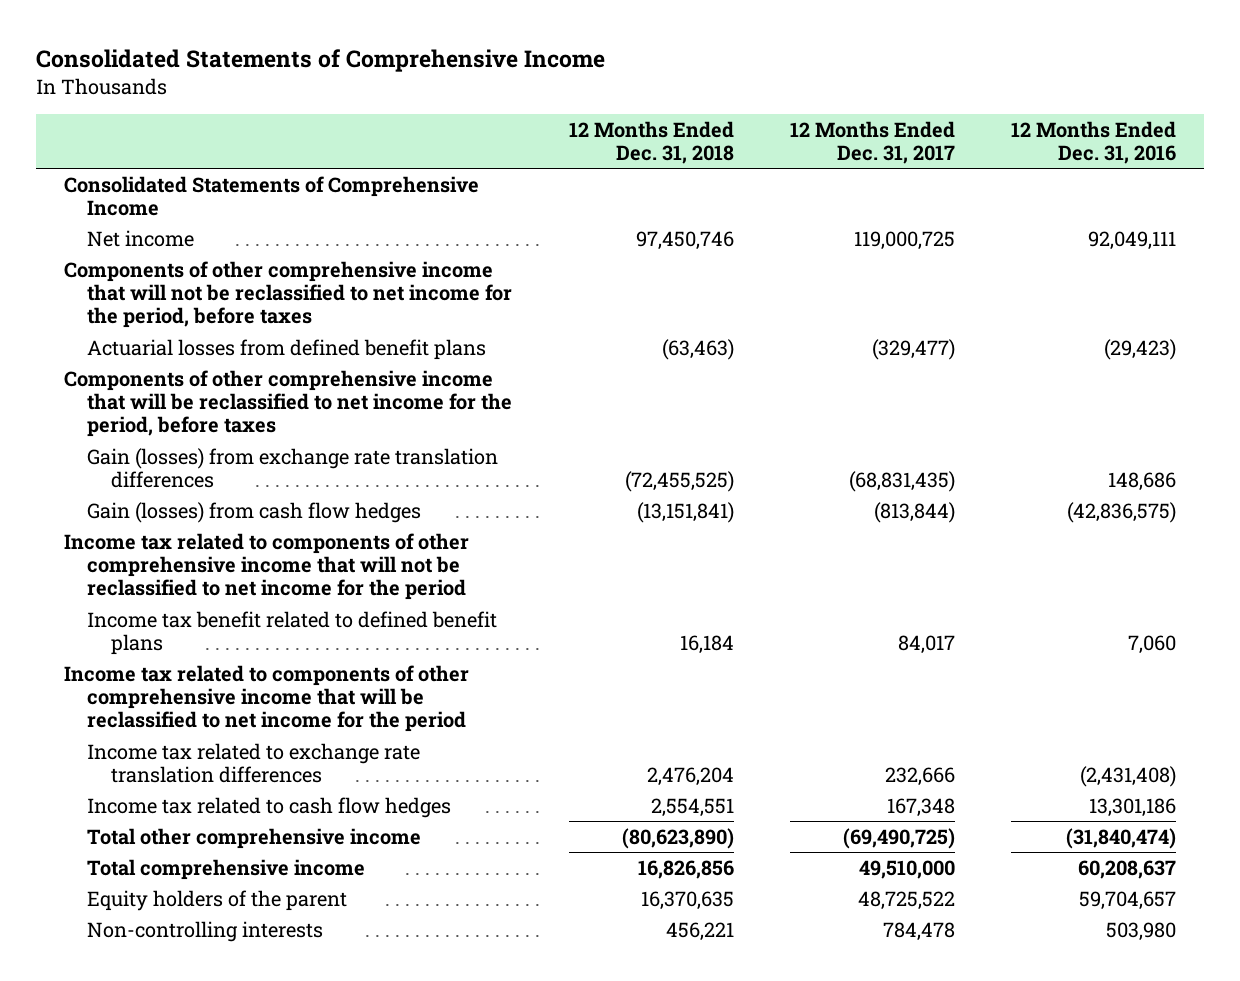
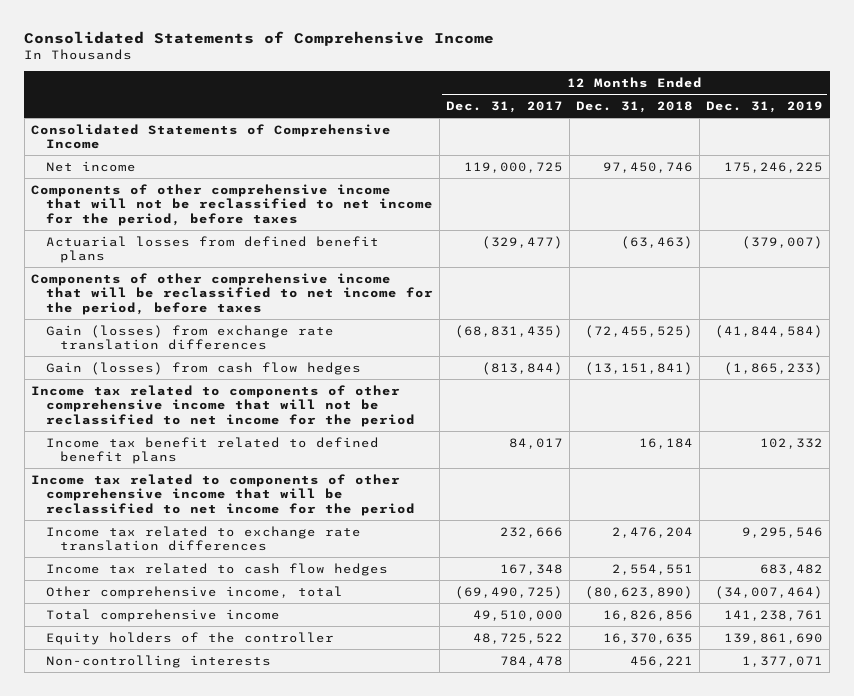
[1011,120,1177,164] 12 Months Ended Dec. 31, 2016 -> none
none -> [706,101,824,114] Dec. 31, 2019
[87,827,422,849] Total other comprehensive income -> [45,585,343,599] Other comprehensive income, total
[87,889,348,911] Equity holders of the parent -> [45,631,334,645] Equity holders of the controller

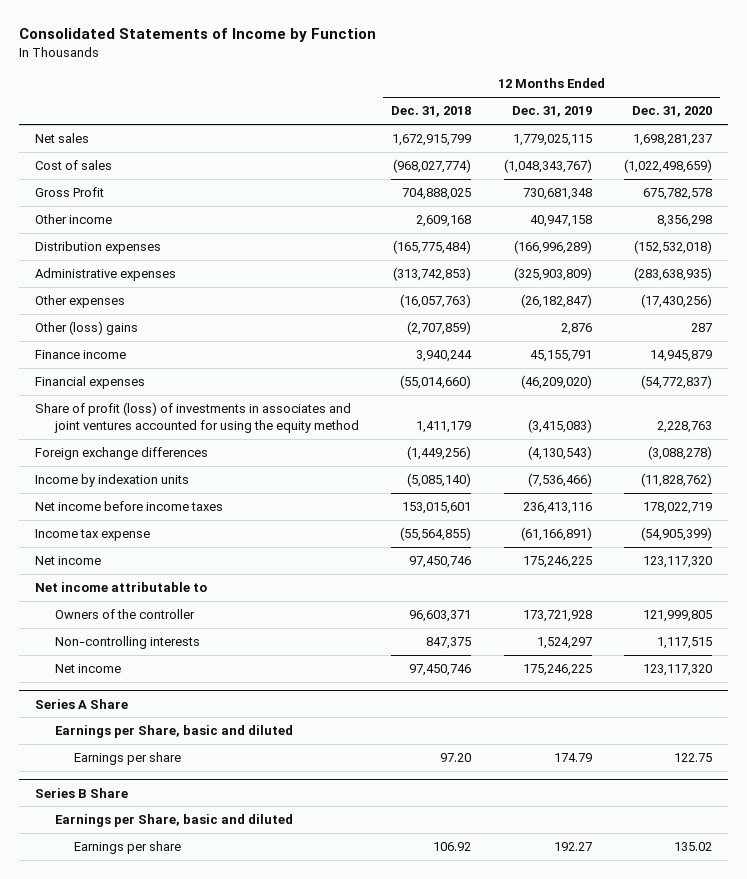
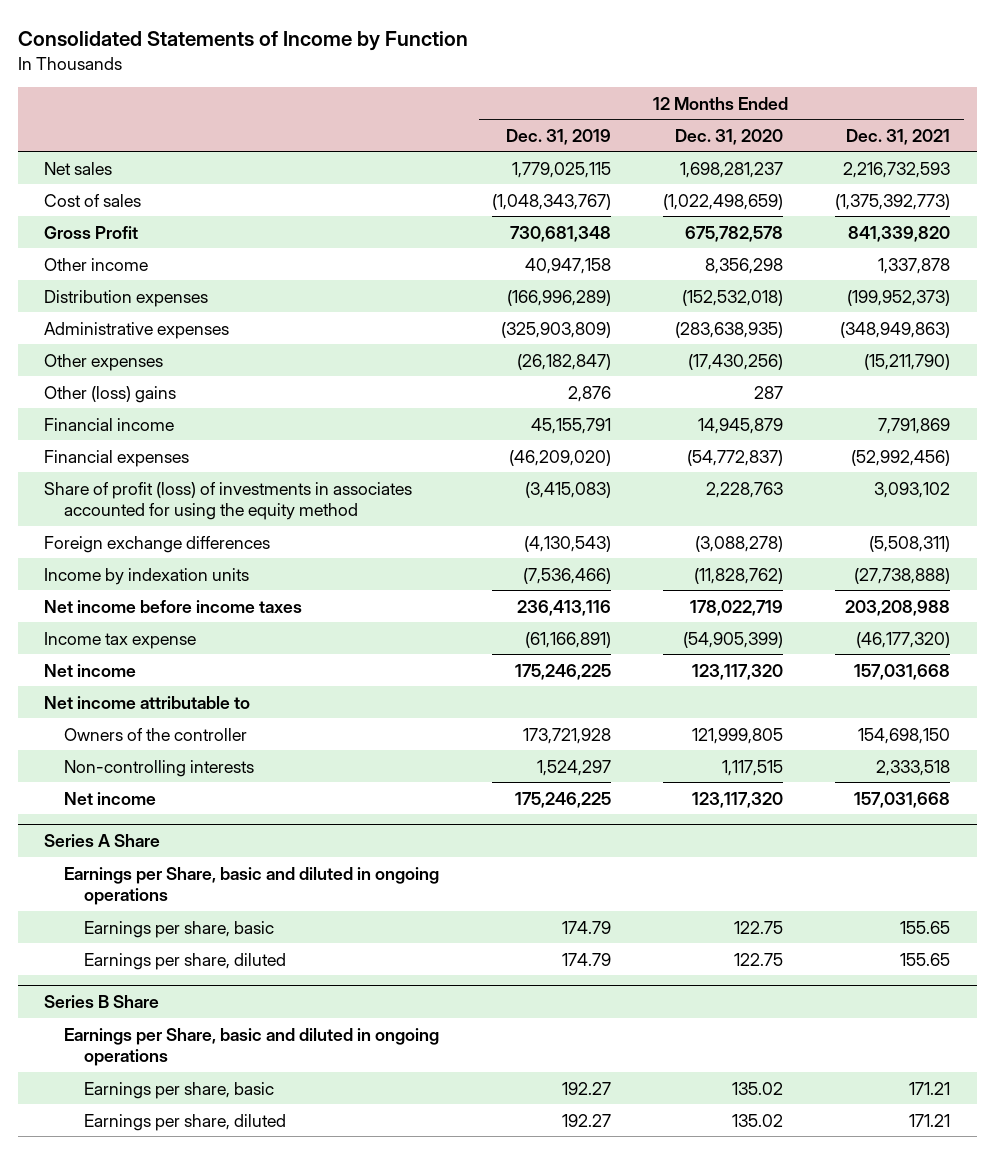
[391,106,472,118] Dec. 31, 2018 -> none
none -> [846,128,951,145] Dec. 31, 2021
[35,350,127,360] Finance income -> [44,417,175,431] Financial income
[35,402,359,433] Share of profit (loss) of investments in associates and joint ventures accounted for using the equity method -> [44,481,413,521] Share of profit (loss) of investments in associates accounted for using the equity method
[54,725,293,739] Earnings per Share, basic and diluted -> [64,866,440,906] Earnings per Share, basic and diluted in ongoing operations
[74,752,182,766] Earnings per share -> [84,920,275,938] Earnings per share, basic
none -> [84,952,287,970] Earnings per share, diluted
[54,814,293,828] Earnings per Share, basic and diluted -> [64,1027,440,1067] Earnings per Share, basic and diluted in ongoing operations
[74,841,182,855] Earnings per share -> [84,1081,275,1099] Earnings per share, basic
none -> [84,1113,287,1131] Earnings per share, diluted

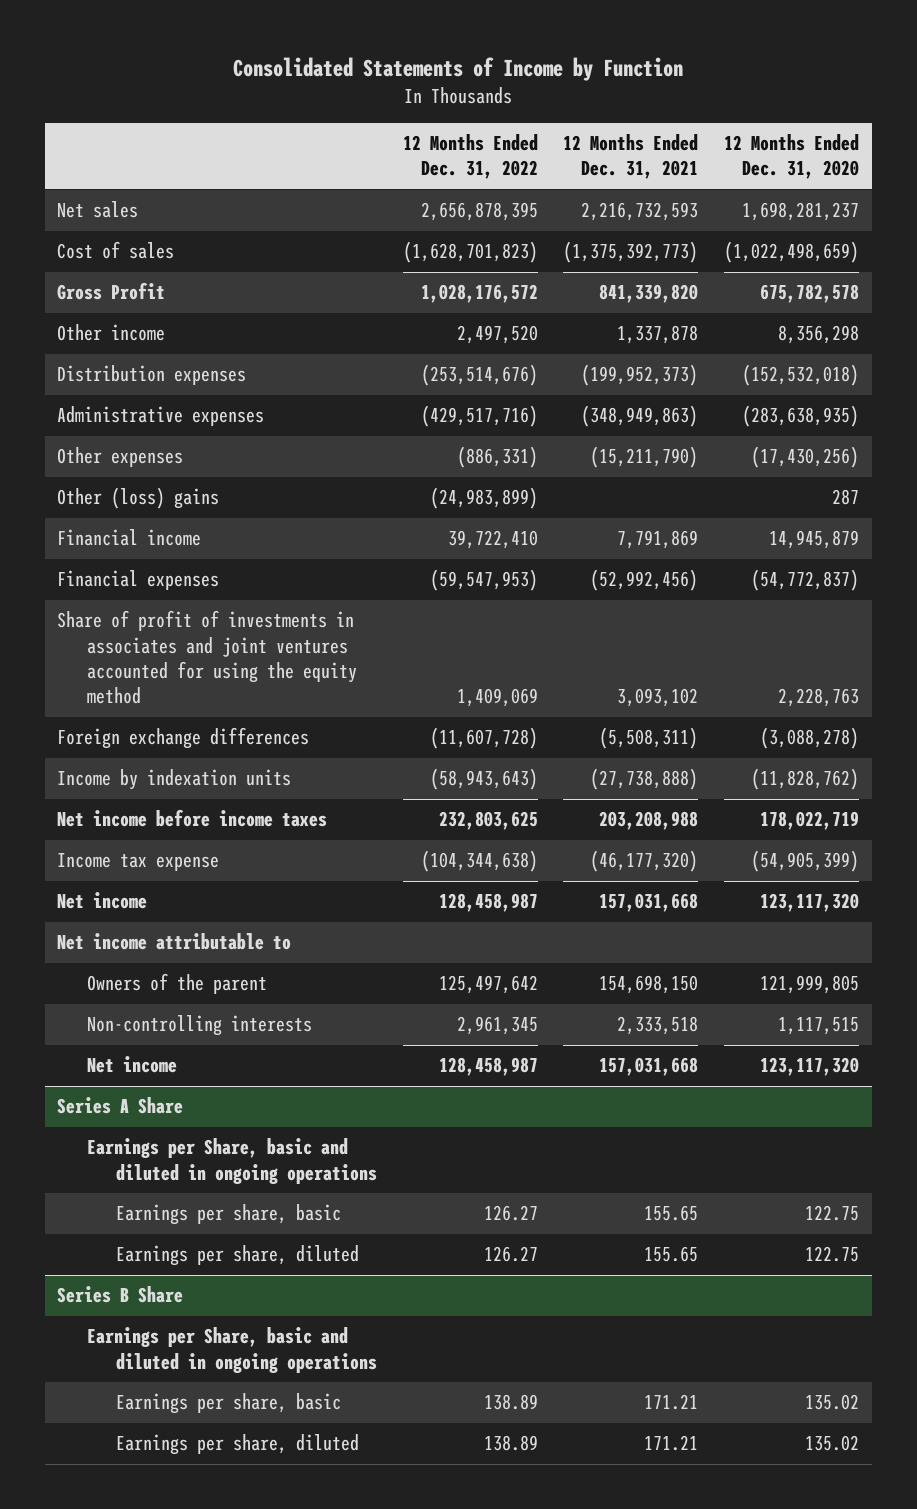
[505,128,611,145] Dec. 31, 2019 -> none
none -> [402,133,538,180] 12 Months Ended Dec. 31, 2022
[44,481,413,521] Share of profit (loss) of investments in associates accounted for using the equity method -> [57,610,357,705] Share of profit of investments in associates and joint ventures accounted for using the equity method
[64,727,248,741] Owners of the controller -> [86,973,267,995] Owners of the parent

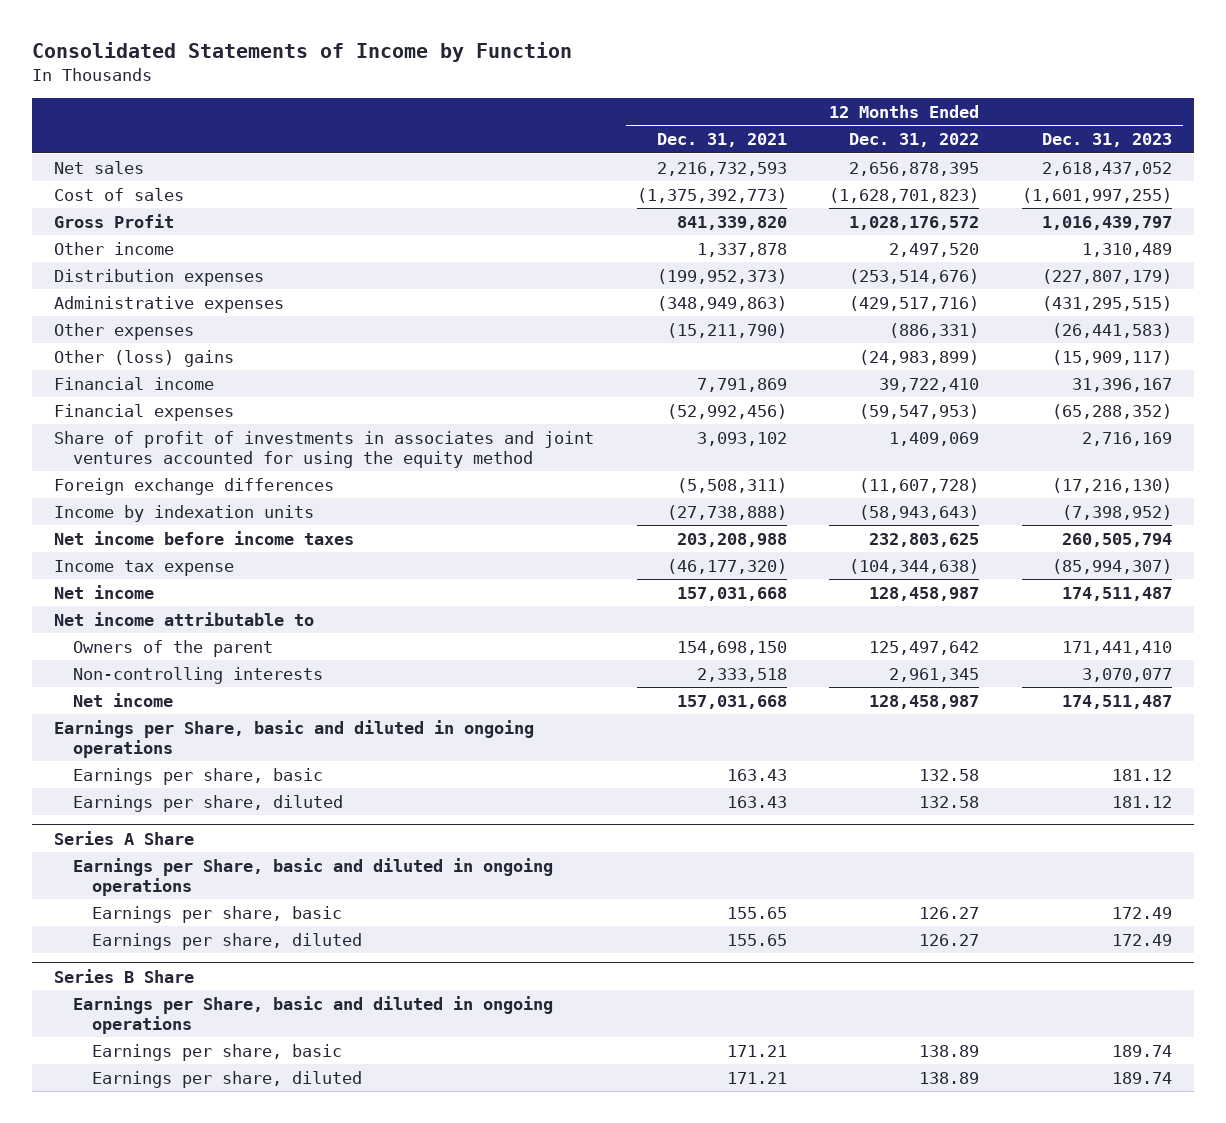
[724,133,860,180] 12 Months Ended Dec. 31, 2020 -> none
none -> [1042,133,1173,148] Dec. 31, 2023
none -> [53,719,534,758] Earnings per Share, basic and diluted in ongoing operations
none -> [72,767,323,785] Earnings per share, basic
none -> [72,794,343,812] Earnings per share, diluted

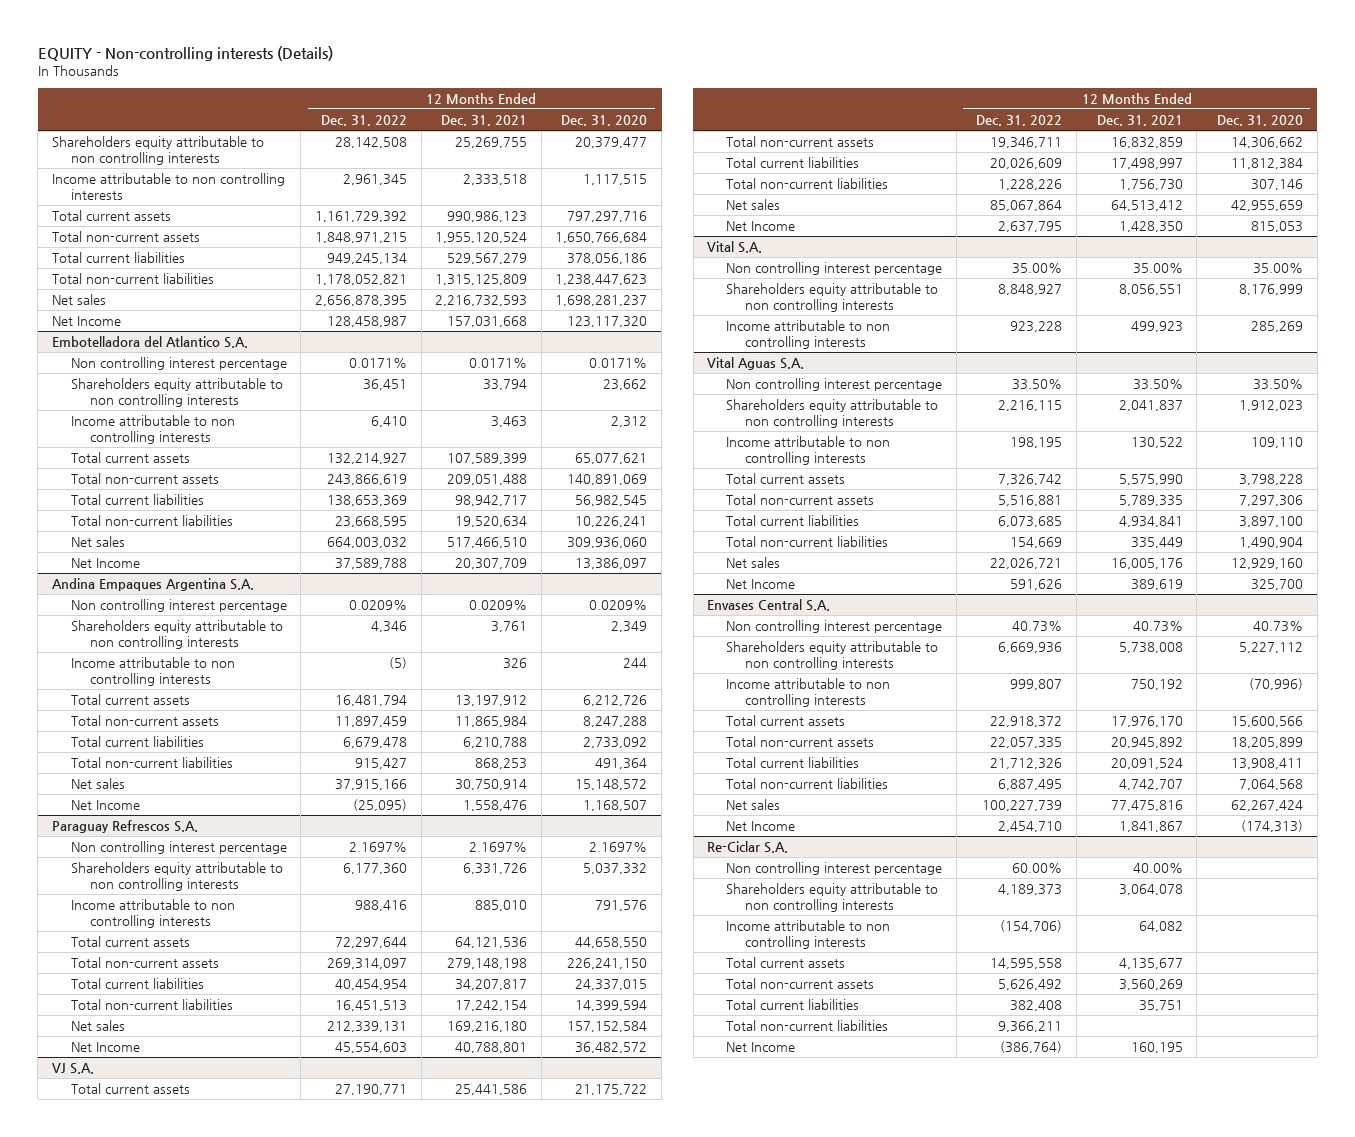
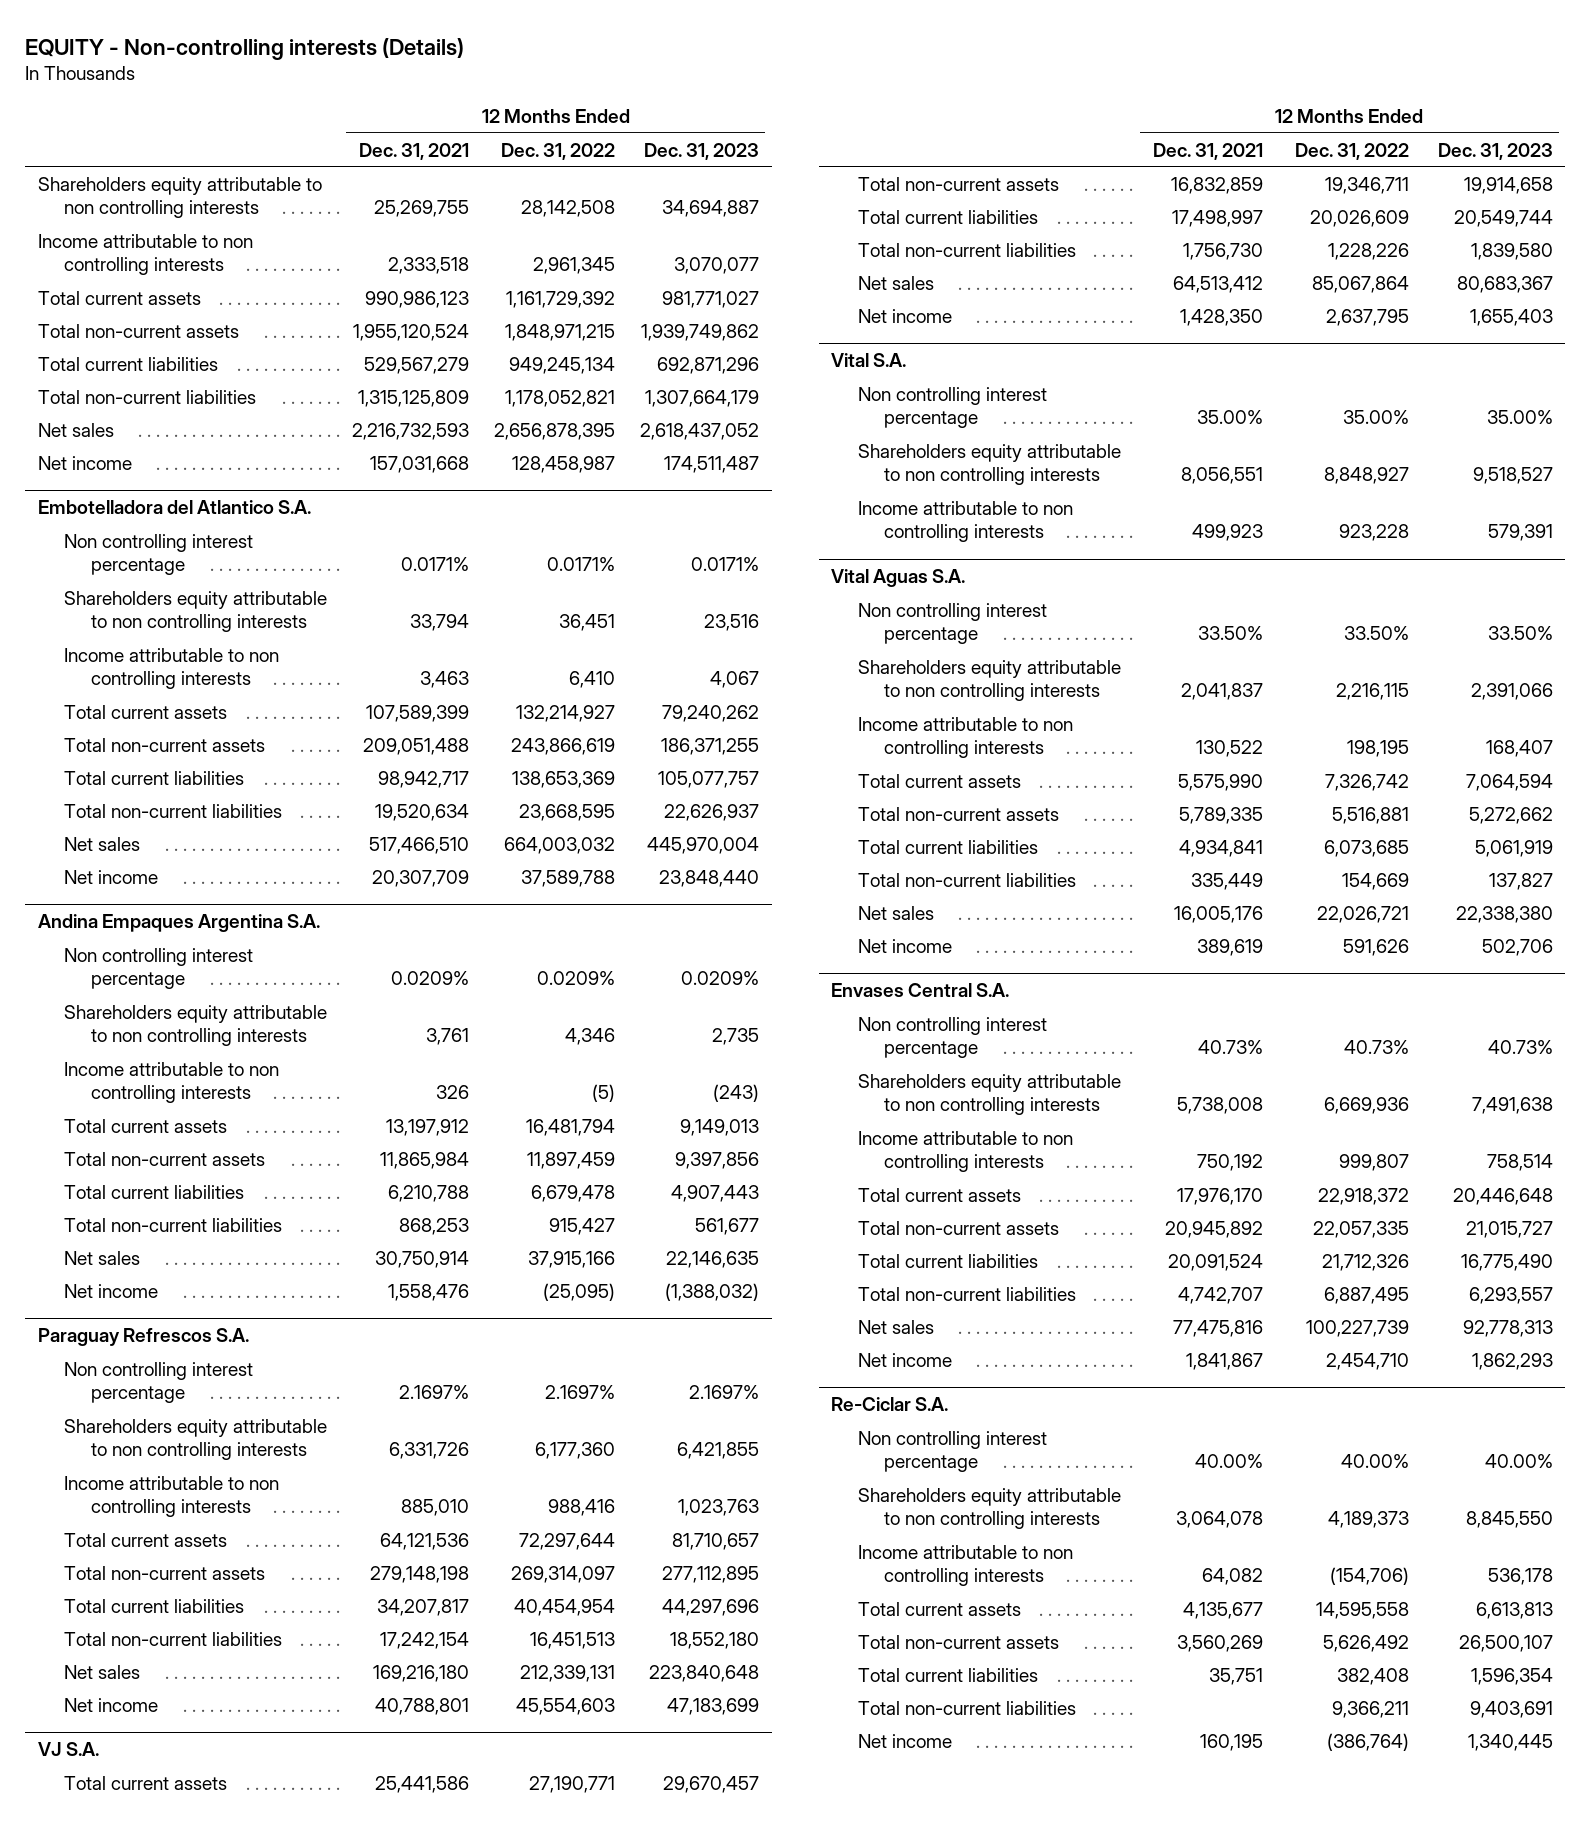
[561,115,648,127] Dec. 31, 2020 -> none
none -> [644,142,760,160] Dec. 31, 2023
[52,316,122,327] Net Income -> [37,455,132,470] Net income
[70,558,140,569] Net Income -> [64,869,159,884] Net income
[70,800,140,811] Net Income -> [64,1283,159,1298] Net income
[70,1042,140,1053] Net Income -> [64,1697,159,1712] Net income
[726,221,796,232] Net Income -> [857,308,952,323] Net income
[726,579,796,590] Net Income -> [857,938,952,953] Net income
[726,821,796,832] Net Income -> [857,1352,952,1367] Net income
[1012,863,1063,874] 60.00% -> [1340,1453,1409,1468] 40.00%
[726,1042,796,1053] Net Income -> [857,1733,952,1748] Net income

